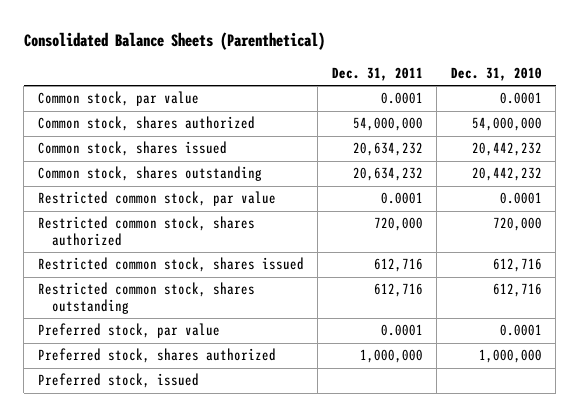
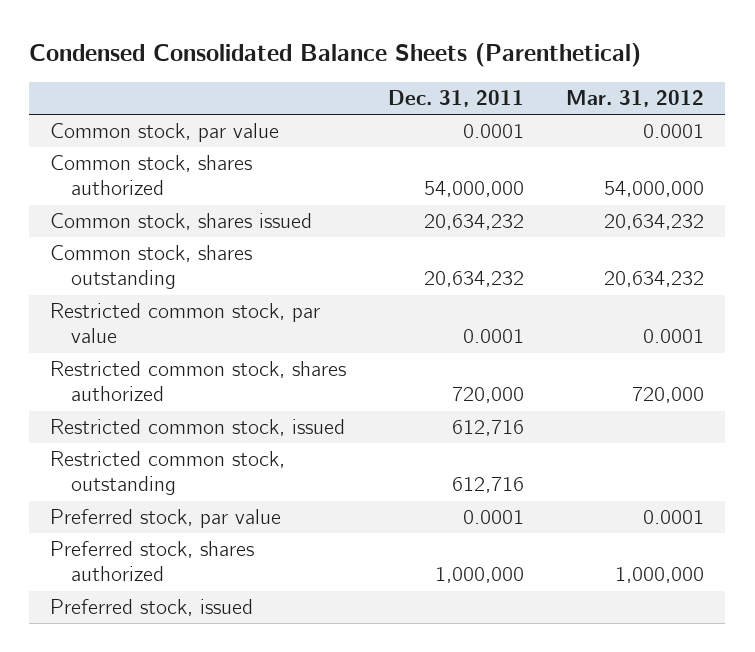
[23,32,325,51] Consolidated Balance Sheets (Parenthetical) -> [29,43,642,68] Condensed Consolidated Balance Sheets (Parenthetical)
[450,67,542,82] Dec. 31, 2010 -> none
none -> [566,90,705,108] Mar. 31, 2012
[37,257,304,273] Restricted common stock, shares issued -> [50,419,346,437] Restricted common stock, issued
[37,282,255,315] Restricted common stock, shares outstanding -> [50,451,286,496] Restricted common stock, outstanding

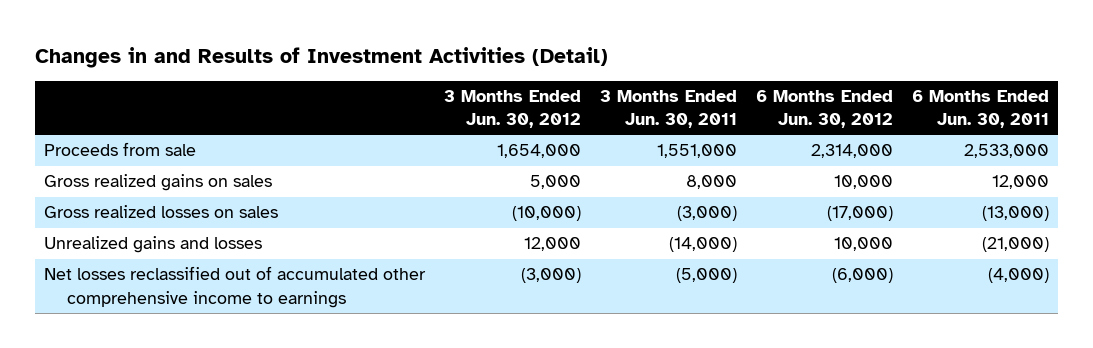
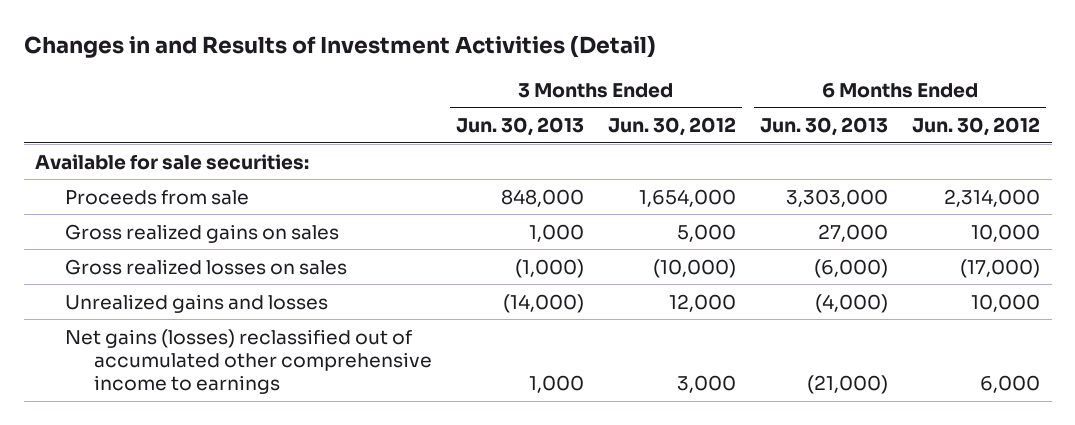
[599,90,737,129] 3 Months Ended Jun. 30, 2011 -> none
[911,90,1049,129] 6 Months Ended Jun. 30, 2011 -> none
none -> [455,117,584,137] Jun. 30, 2013
none -> [759,117,888,137] Jun. 30, 2013
none -> [35,153,310,170] Available for sale securities:
[43,266,426,308] Net losses reclassified out of accumulated other comprehensive income to earnings -> [64,328,432,395] Net gains (losses) reclassified out of accumulated other comprehensive income to earnings
[520,268,581,284] (3,000) -> [676,375,736,394] 3,000
[831,268,893,284] (6,000) -> [979,375,1040,394] 6,000

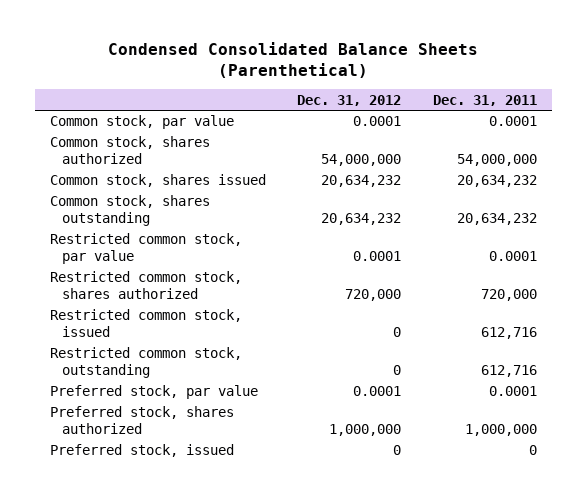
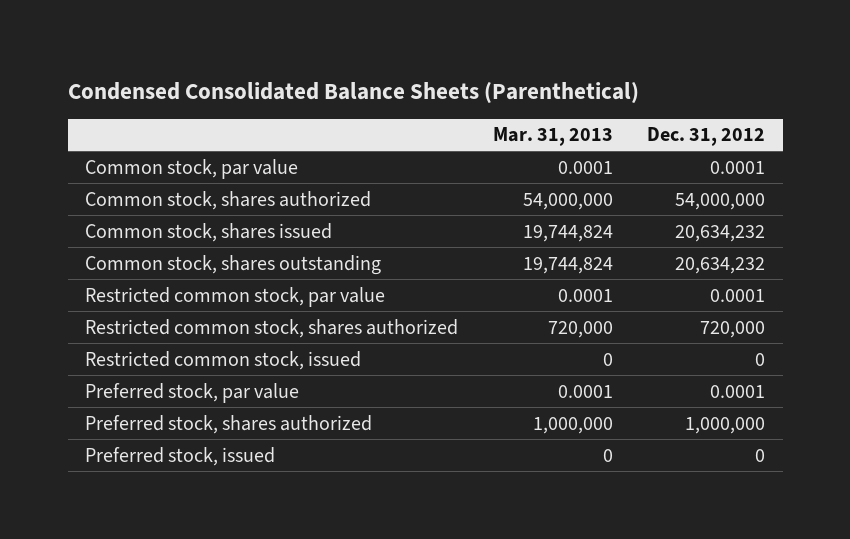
[432,94,537,106] Dec. 31, 2011 -> none
none -> [492,127,613,147] Mar. 31, 2013
[50,347,243,379] Restricted common stock, outstanding -> none

